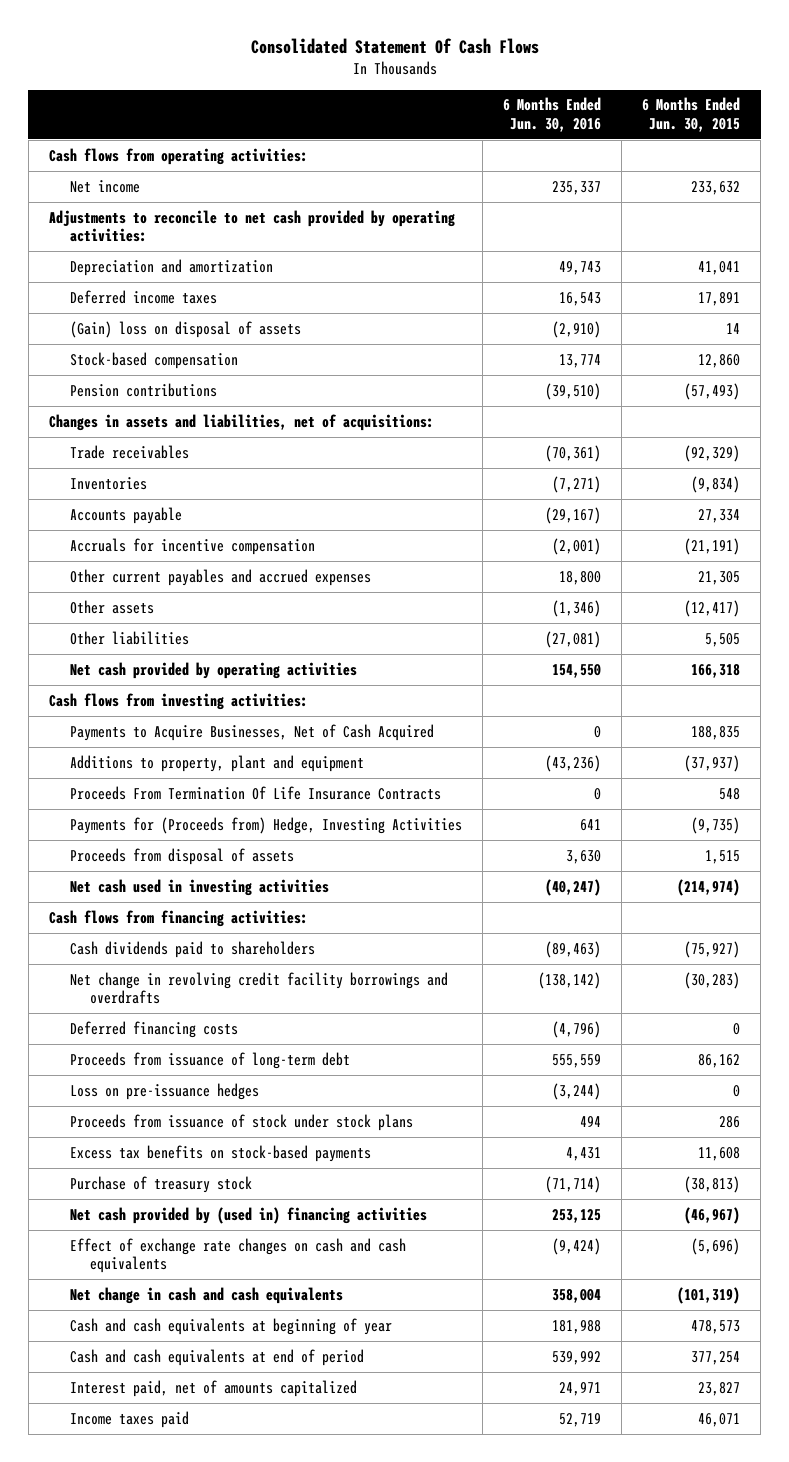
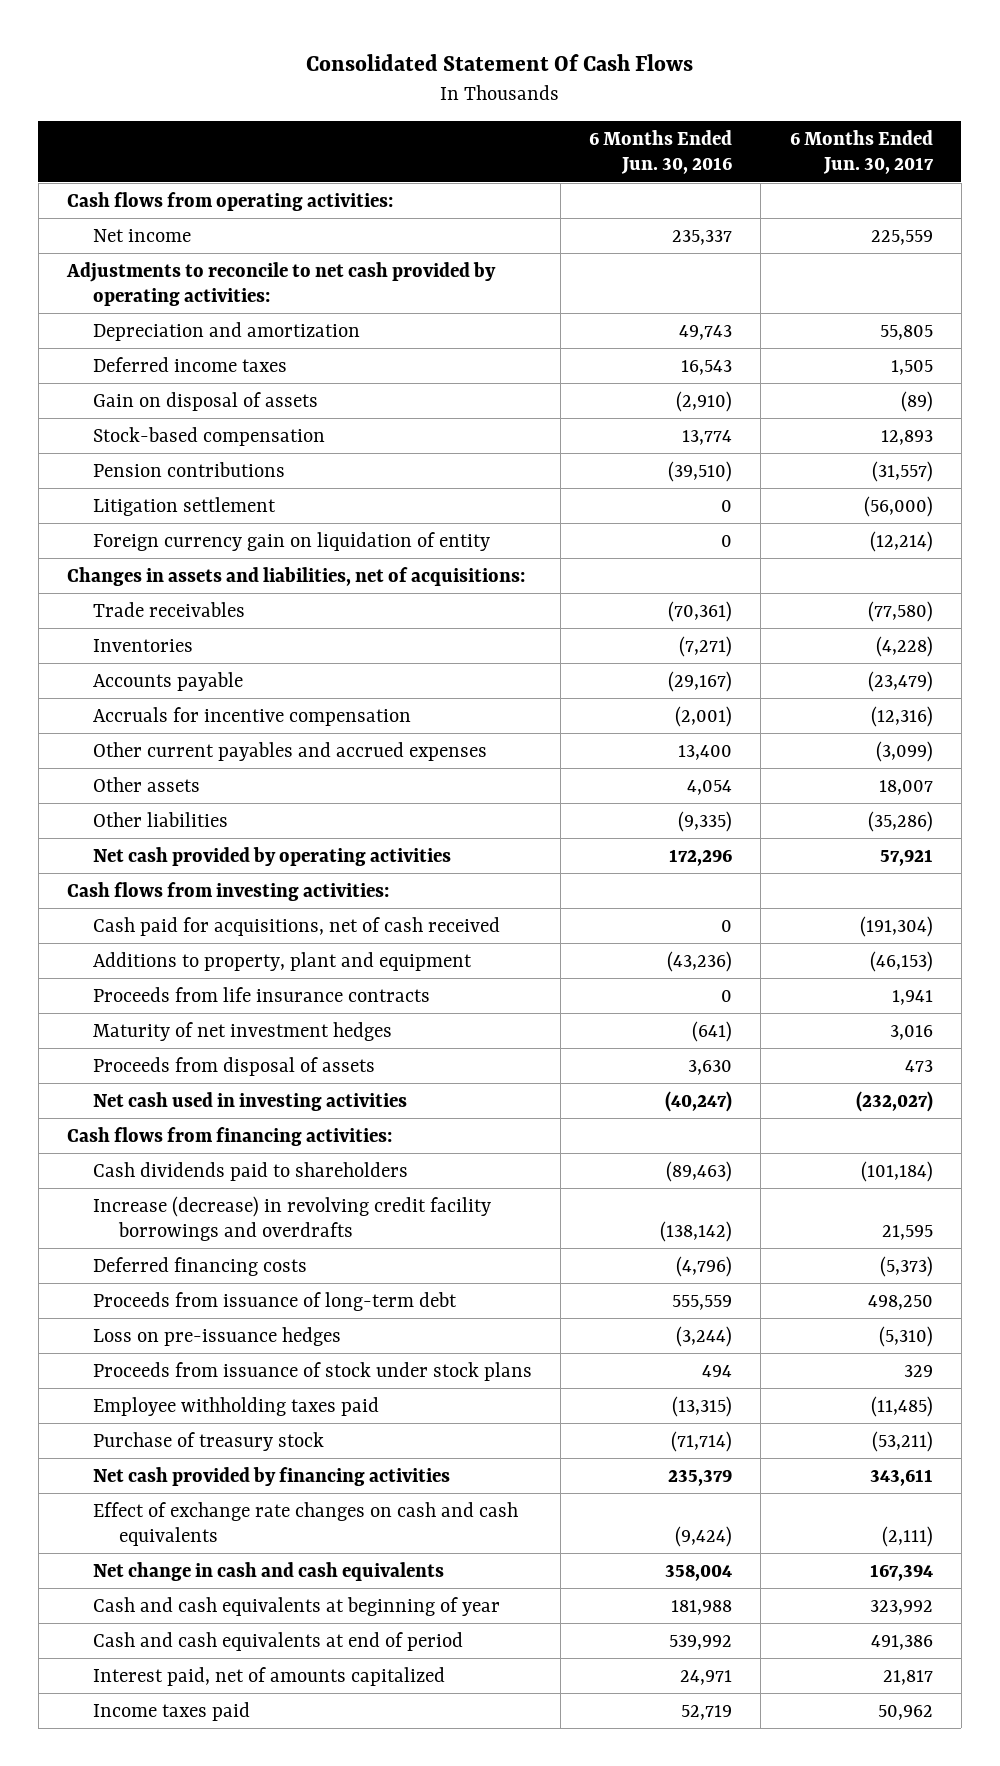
[642,97,741,132] 6 Months Ended Jun. 30, 2015 -> none
none -> [789,130,934,175] 6 Months Ended Jun. 30, 2017
[69,320,301,338] (Gain) loss on disposal of assets -> [93,391,319,411] Gain on disposal of assets
none -> [93,496,277,516] Litigation settlement
none -> [93,531,491,551] Foreign currency gain on liquidation of entity
[558,570,601,585] 18,800 -> [678,744,733,760] 13,400
[551,599,601,617] (1,346) -> [687,779,733,795] 4,054
[544,630,601,648] (27,081) -> [678,810,733,832] (9,335)
[551,663,601,678] 154,550 -> [669,848,733,866] 172,296
[69,723,434,741] Payments to Acquire Businesses, Net of Cash Acquired -> [93,916,501,936] Cash paid for acquisitions, net of cash received
[69,816,462,834] Payments for (Proceeds from) Hedge, Investing Activities -> none
[69,785,441,800] Proceeds From Termination Of Life Insurance Contracts -> [93,986,431,1002] Proceeds from life insurance contracts
none -> [93,1021,393,1041] Maturity of net investment hedges
[69,971,448,1005] Net change in revolving credit facility borrowings and overdrafts -> [93,1195,492,1241] Increase (decrease) in revolving credit facility borrowings and overdrafts
[69,1144,371,1162] Excess tax benefits on stock-based payments -> none
none -> [93,1396,380,1416] Employee withholding taxes paid
[69,1206,427,1224] Net cash provided by (used in) financing activities -> [93,1466,451,1486] Net cash provided by financing activities
[551,1208,601,1223] 253,125 -> [668,1468,733,1486] 235,379

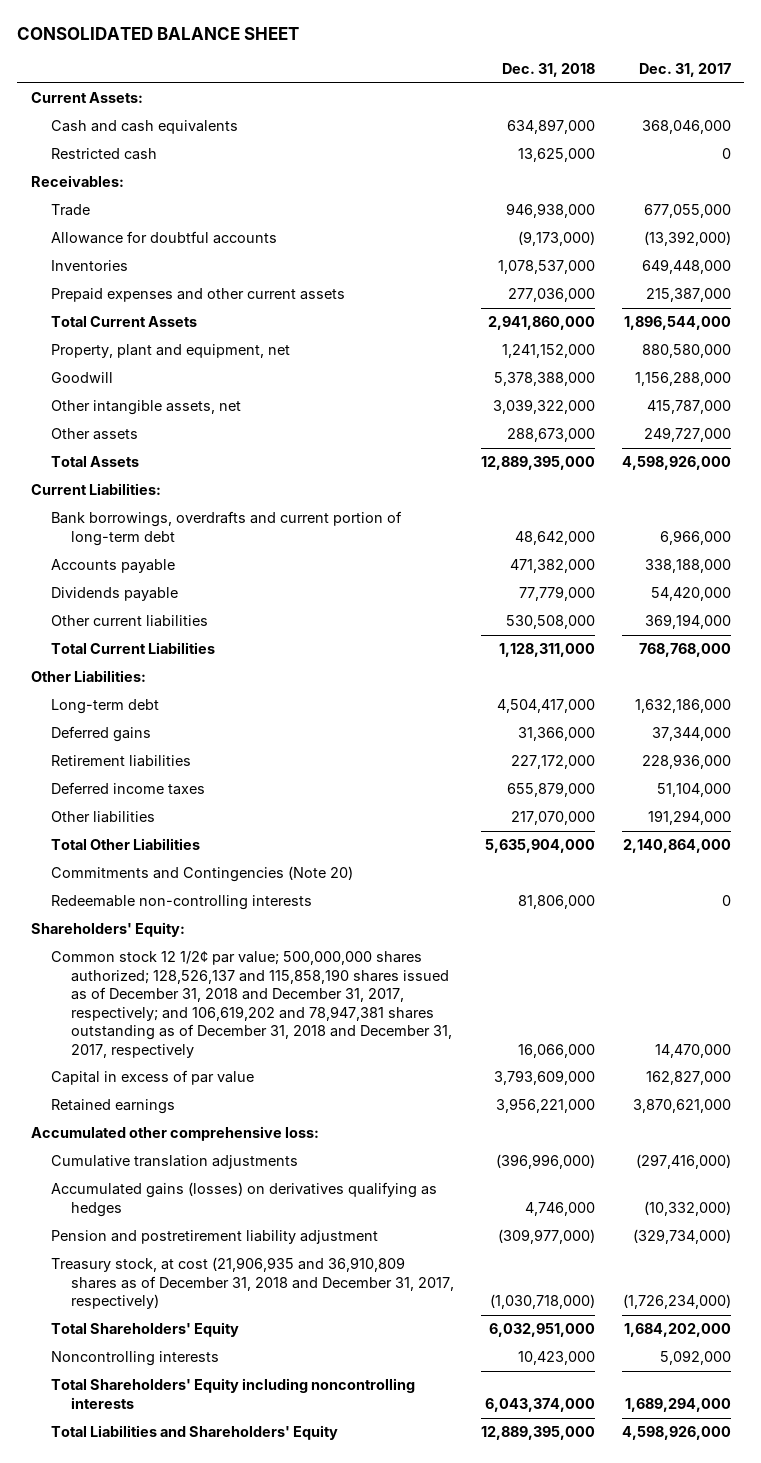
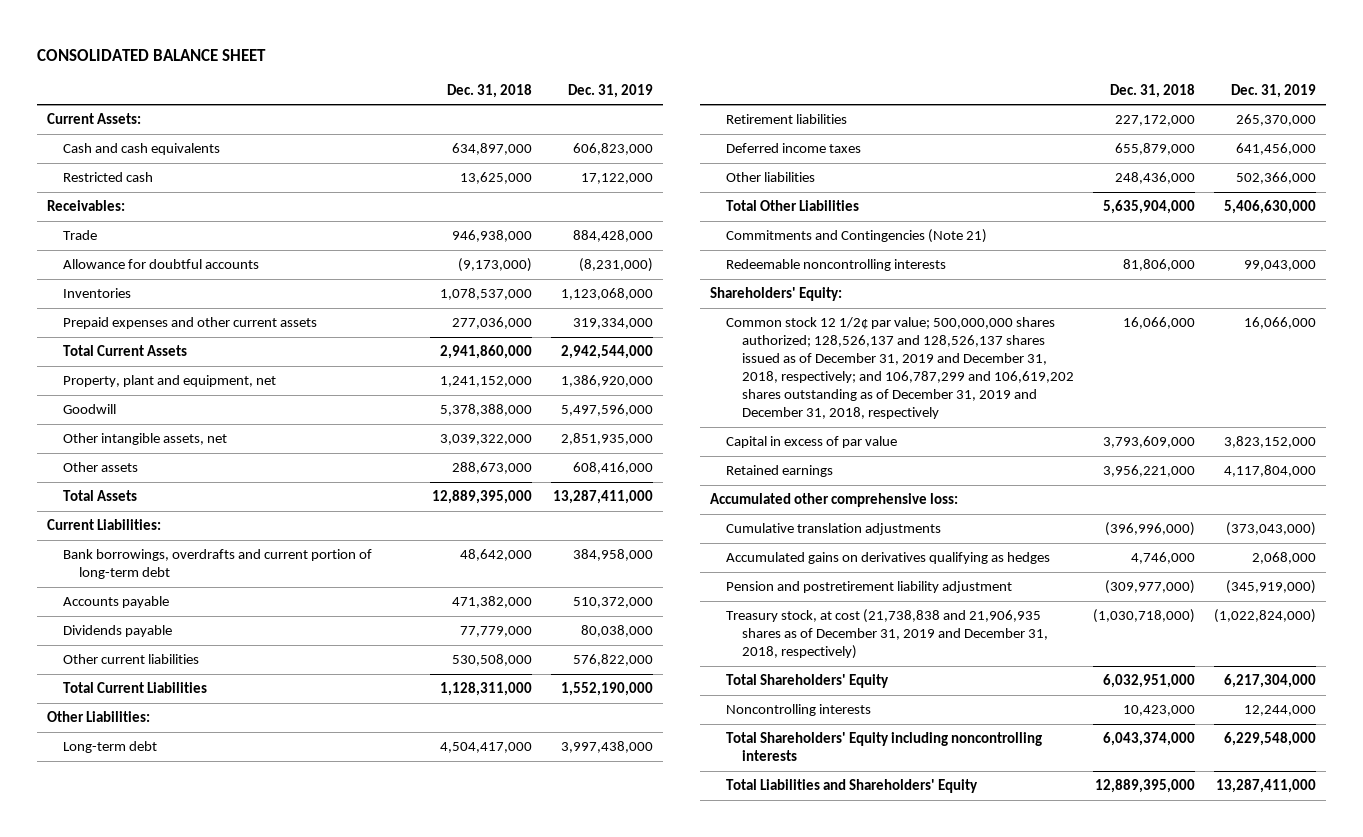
[638,62,731,77] Dec. 31, 2017 -> none
none -> [568,83,654,98] Dec. 31, 2019
[50,726,151,743] Deferred gains -> none
[510,811,595,826] 217,070,000 -> [1114,172,1195,185] 248,436,000
[50,866,353,883] Commitments and Contingencies (Note 20) -> [725,229,987,244] Commitments and Contingencies (Note 21)
[50,895,312,911] Redeemable non-controlling interests -> [725,259,946,272] Redeemable noncontrolling interests
[50,951,452,1058] Common stock 12 1/2¢ par value; 500,000,000 shares authorized; 128,526,137 and 115,858,190 shares issued as of December 31, 2018 and December 31, 2017, respectively; and 106,619,202 and 78,947,381 shares outstanding as of December 31, 2018 and December 31, 2017, respectively -> [725,317,1074,420] Common stock 12 1/2¢ par value; 500,000,000 shares authorized; 128,526,137 and 128,526,137 shares issued as of December 31, 2019 and December 31, 2018, respectively; and 106,787,299 and 106,619,202 shares outstanding as of December 31, 2019 and December 31, 2018, respectively
[50,1182,437,1217] Accumulated gains (losses) on derivatives qualifying as hedges -> [725,552,1050,565] Accumulated gains on derivatives qualifying as hedges
[50,1257,454,1310] Treasury stock, at cost (21,906,935 and 36,910,809 shares as of December 31, 2018 and December 31, 2017, respectively) -> [725,609,1048,660] Treasury stock, at cost (21,738,838 and 21,906,935 shares as of December 31, 2019 and December 31, 2018, respectively)

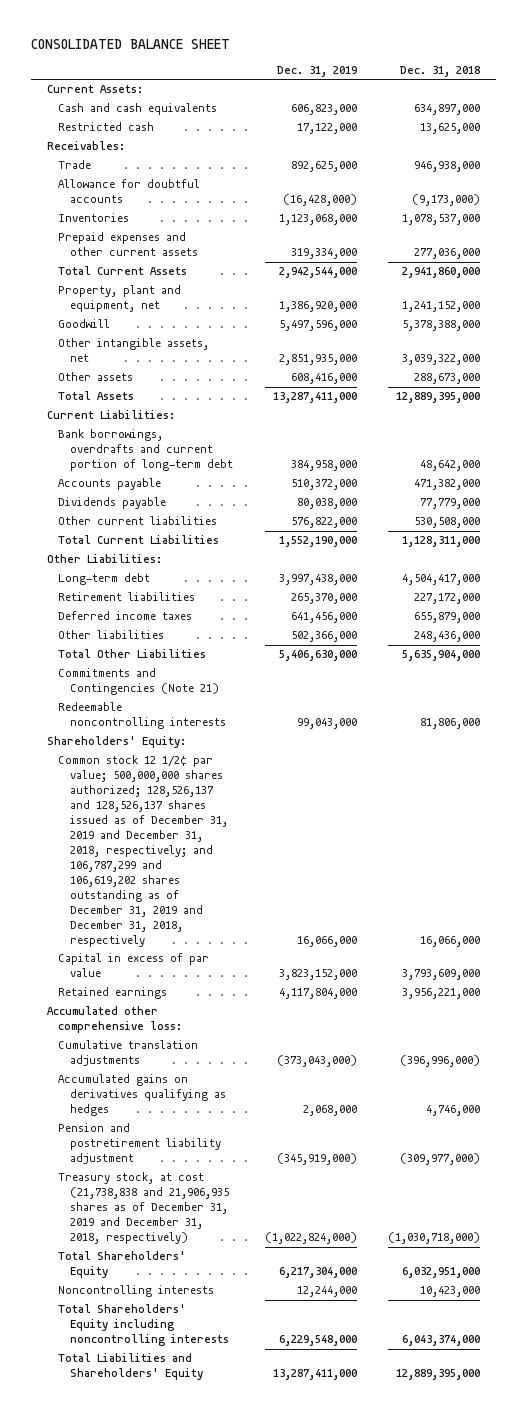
[573,230,654,243] 884,428,000 -> [290,161,357,173] 892,625,000
[579,258,654,273] (8,231,000) -> [282,194,357,207] (16,428,000)

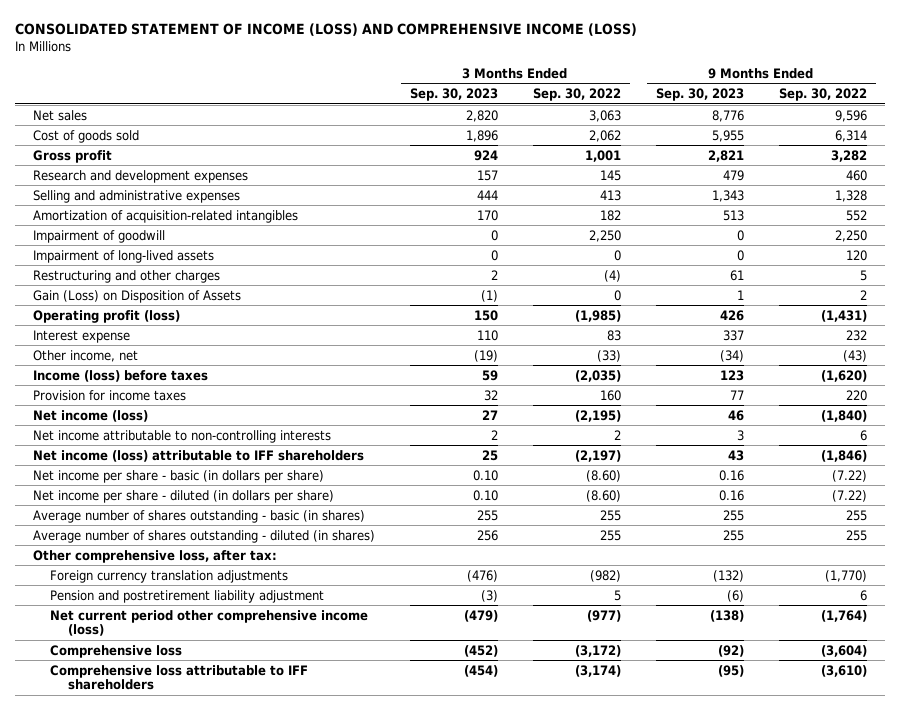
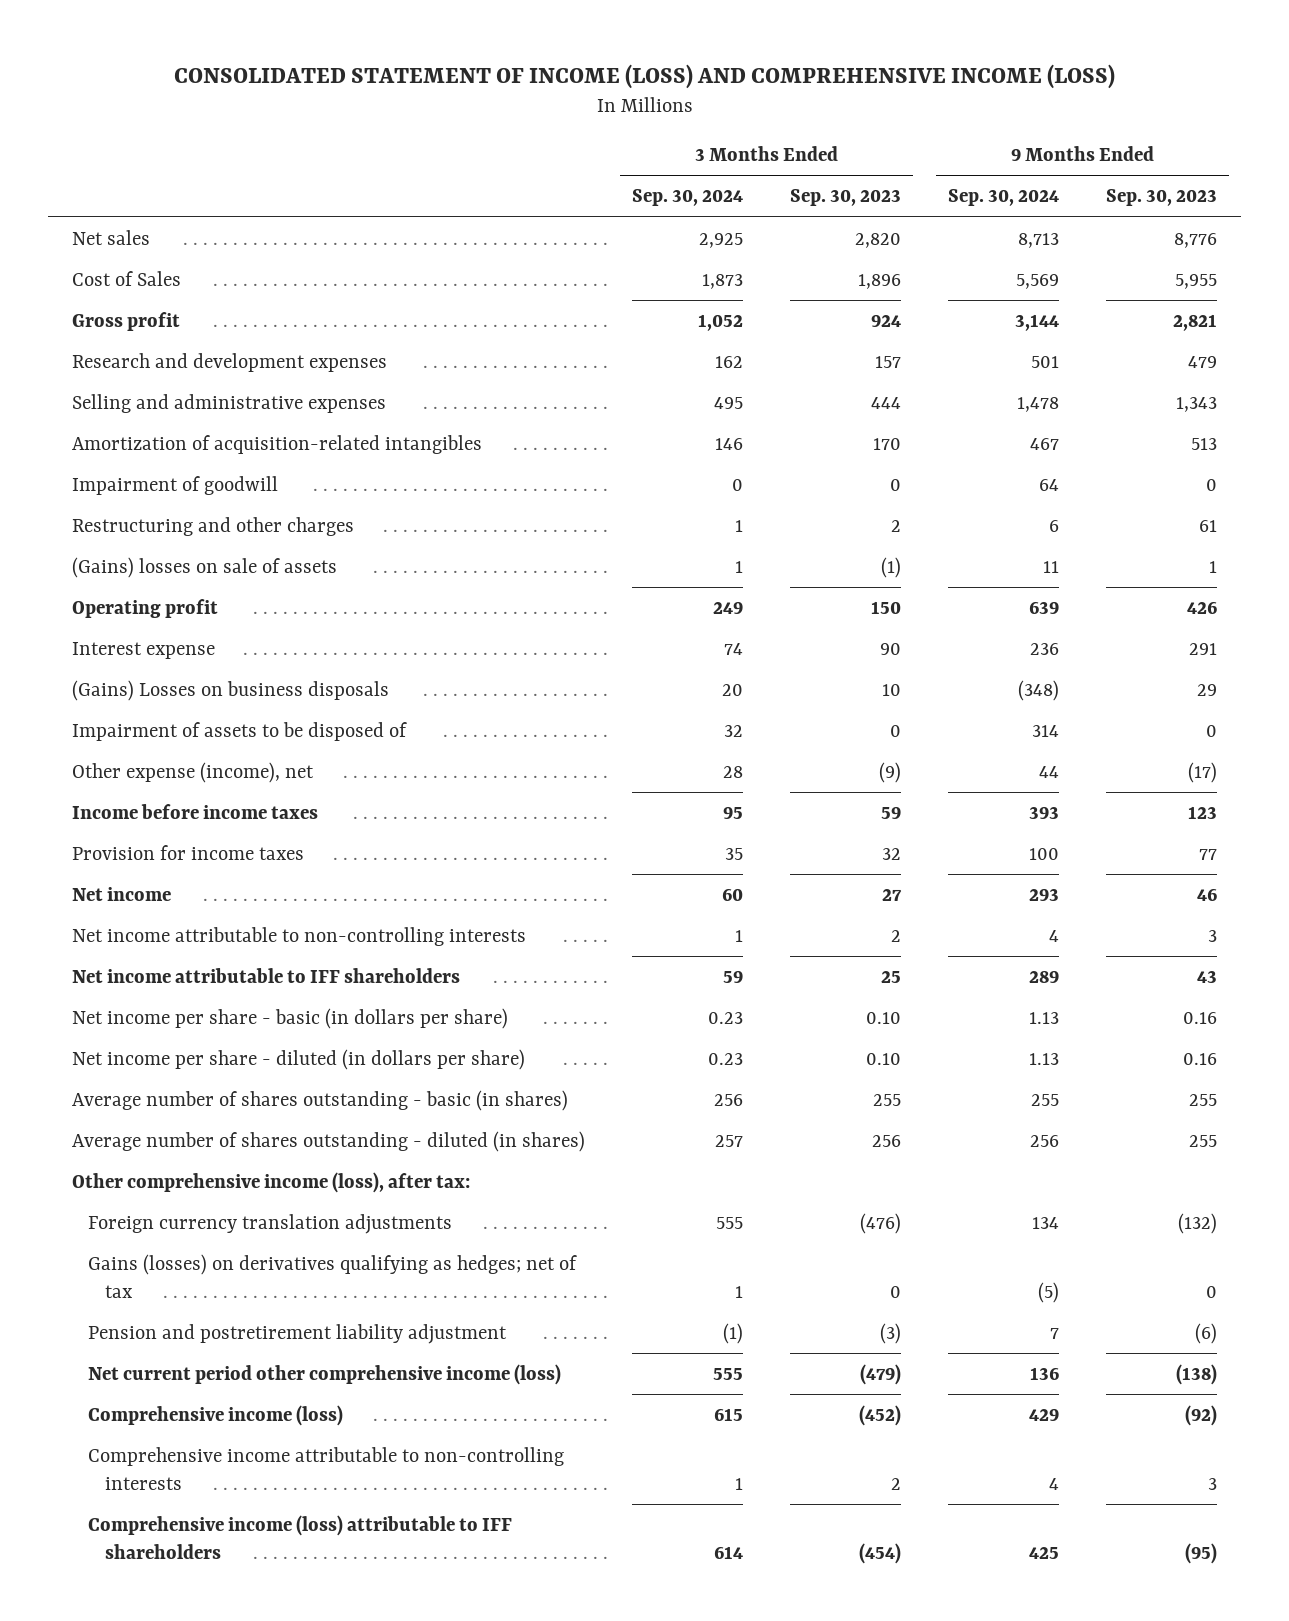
[532,88,621,102] Sep. 30, 2022 -> none
[779,88,868,102] Sep. 30, 2022 -> none
none -> [631,189,743,207] Sep. 30, 2024
none -> [948,189,1060,207] Sep. 30, 2024
[32,129,139,143] Cost of goods sold -> [71,270,181,286] Cost of Sales
[32,249,214,263] Impairment of long-lived assets -> none
[32,289,241,303] Gain (Loss) on Disposition of Assets -> [71,556,337,578] (Gains) losses on sale of assets
[32,309,180,323] Operating profit (loss) -> [71,598,218,618] Operating profit
[476,329,498,341] 110 -> [880,642,902,655] 90
[722,329,744,341] 337 -> [1189,642,1218,655] 291
none -> [71,679,389,701] (Gains) Losses on business disposals
none -> [71,721,407,741] Impairment of assets to be disposed of
[32,349,138,362] Other income, net -> [71,761,314,783] Other expense (income), net
[473,349,498,362] (19) -> [879,761,902,783] (9)
[719,349,744,362] (34) -> [1188,761,1218,783] (17)
[32,369,208,382] Income (loss) before taxes -> [71,803,318,819] Income before income taxes
[32,409,148,422] Net income (loss) -> [71,886,171,901] Net income
[32,449,364,462] Net income (loss) attributable to IFF shareholders -> [71,967,460,983] Net income attributable to IFF shareholders
[32,549,277,563] Other comprehensive loss, after tax: -> [71,1171,470,1193] Other comprehensive income (loss), after tax:
none -> [88,1253,578,1298] Gains (losses) on derivatives qualifying as hedges; net of tax
[50,644,183,658] Comprehensive loss -> [88,1404,344,1426] Comprehensive income (loss)
none -> [88,1446,565,1490] Comprehensive income attributable to non-controlling interests
[50,664,309,690] Comprehensive loss attributable to IFF shareholders -> [88,1514,513,1559] Comprehensive income (loss) attributable to IFF shareholders

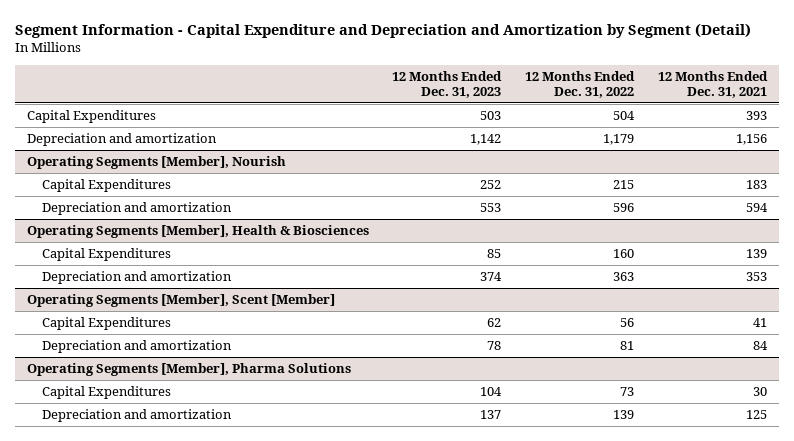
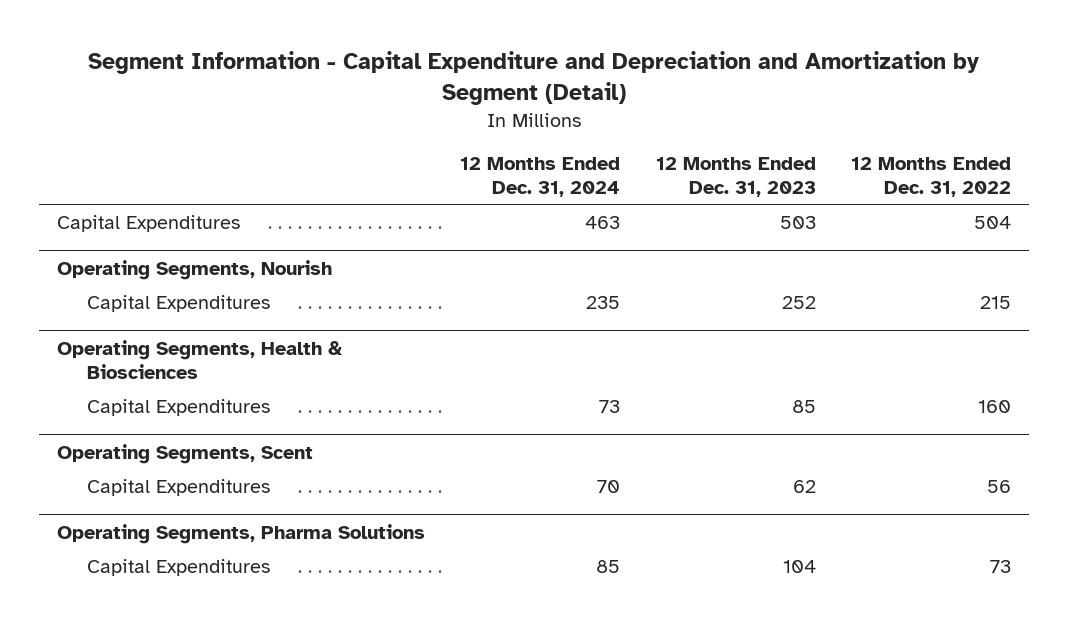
[658,70,769,98] 12 Months Ended Dec. 31, 2021 -> none
none -> [460,157,621,197] 12 Months Ended Dec. 31, 2024
[26,133,217,147] Depreciation and amortization -> none
[26,156,286,170] Operating Segments [Member], Nourish -> [56,259,332,280] Operating Segments, Nourish
[42,202,233,216] Depreciation and amortization -> none
[26,225,369,239] Operating Segments [Member], Health & Biosciences -> [56,339,342,379] Operating Segments, Health & Biosciences
[42,271,233,285] Depreciation and amortization -> none
[26,294,335,308] Operating Segments [Member], Scent [Member] -> [56,443,313,464] Operating Segments, Scent
[42,340,233,354] Depreciation and amortization -> none
[26,363,351,377] Operating Segments [Member], Pharma Solutions -> [56,523,425,544] Operating Segments, Pharma Solutions
[42,409,233,423] Depreciation and amortization -> none

